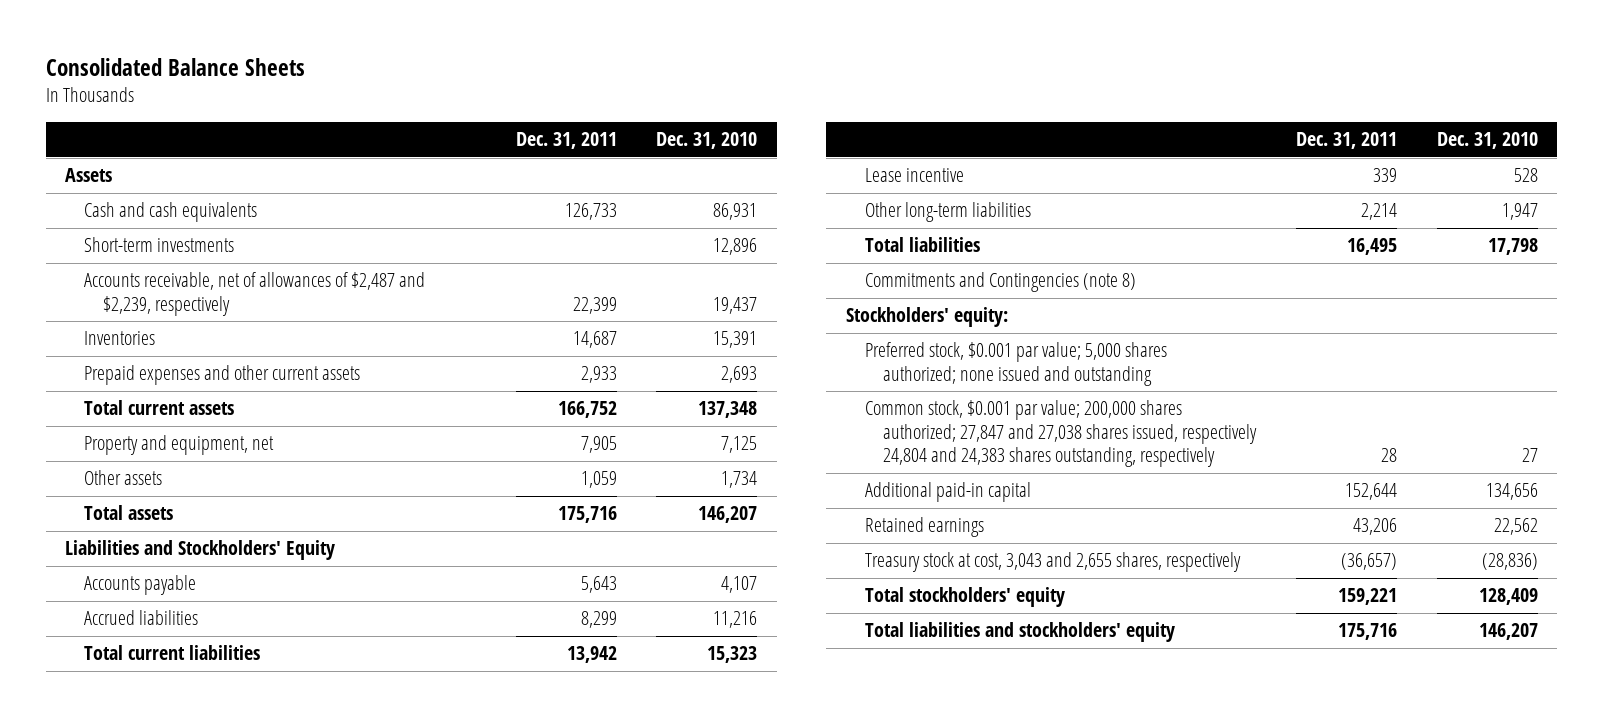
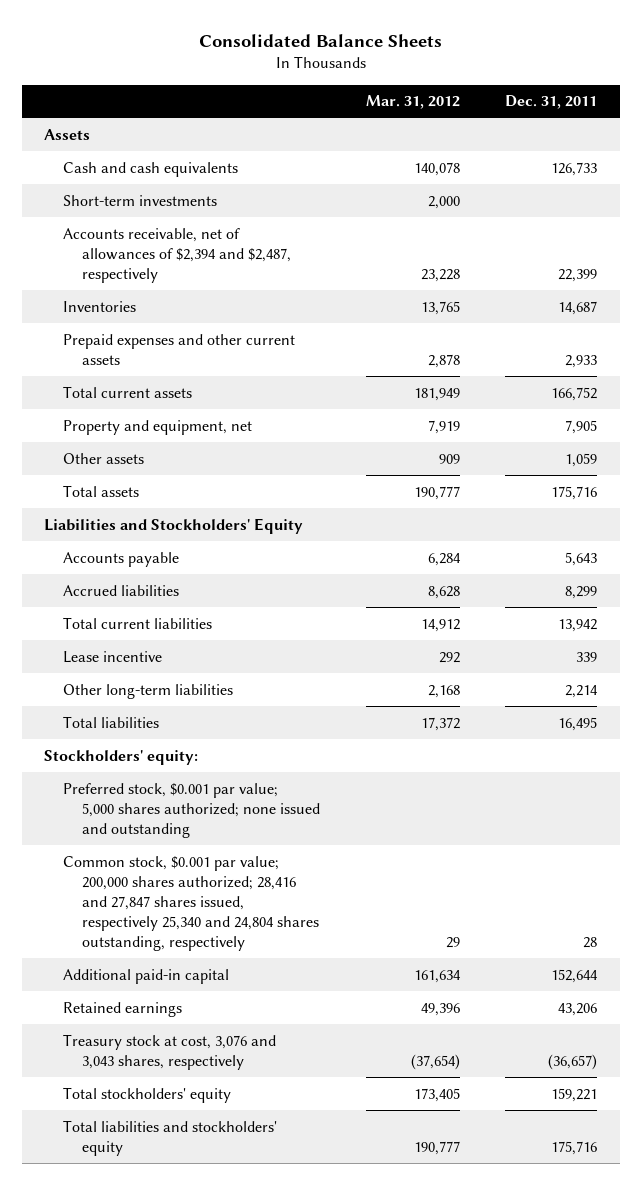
[656,132,758,150] Dec. 31, 2010 -> none
none -> [365,95,460,110] Mar. 31, 2012
[84,272,426,316] Accounts receivable, net of allowances of $2,487 and $2,239, respectively -> [63,227,292,283] Accounts receivable, net of allowances of $2,394 and $2,487, respectively
[864,272,1136,293] Commitments and Contingencies (note 8) -> none
[864,400,1258,468] Common stock, $0.001 par value; 200,000 shares authorized; 27,847 and 27,038 shares issued, respectively 24,804 and 24,383 shares outstanding, respectively -> [63,855,320,951] Common stock, $0.001 par value; 200,000 shares authorized; 28,416 and 27,847 shares issued, respectively 25,340 and 24,804 shares outstanding, respectively
[864,552,1241,573] Treasury stock at cost, 3,043 and 2,655 shares, respectively -> [63,1033,277,1070] Treasury stock at cost, 3,076 and 3,043 shares, respectively

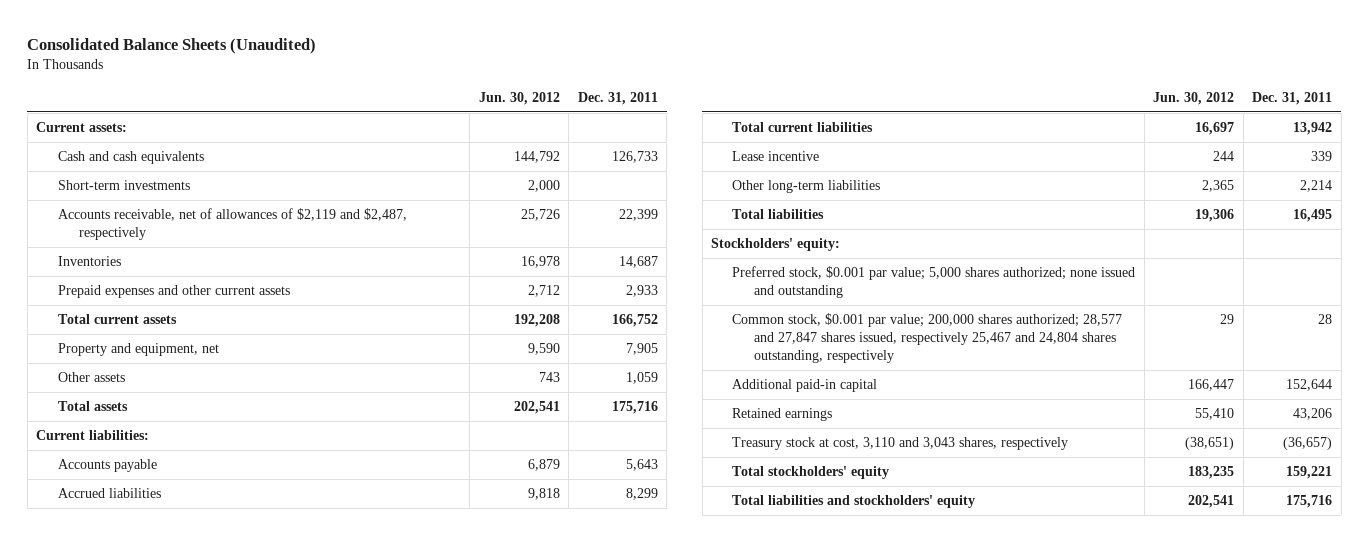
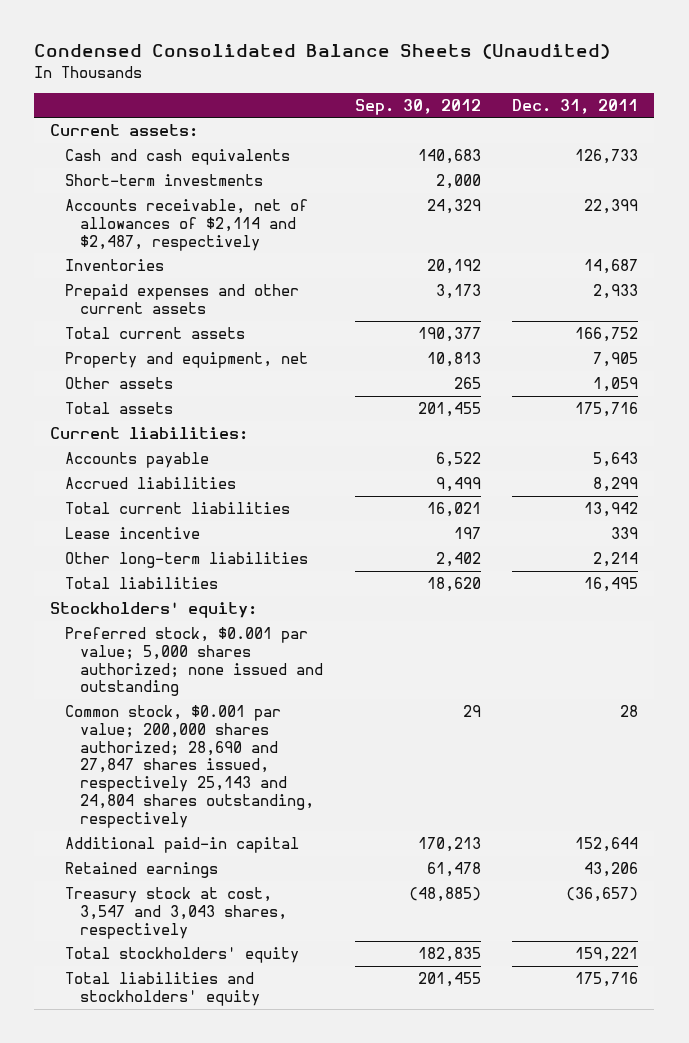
[27,37,317,54] Consolidated Balance Sheets (Unaudited) -> [34,44,611,60] Condensed Consolidated Balance Sheets (Unaudited)
[478,91,560,105] Jun. 30, 2012 -> none
none -> [354,98,481,115] Sep. 30, 2012
[57,207,407,240] Accounts receivable, net of allowances of $2,119 and $2,487, respectively -> [65,199,309,251] Accounts receivable, net of allowances of $2,114 and $2,487, respectively
[732,312,1123,363] Common stock, $0.001 par value; 200,000 shares authorized; 28,577 and 27,847 shares issued, respectively 25,467 and 24,804 shares outstanding, respectively -> [65,705,314,828] Common stock, $0.001 par value; 200,000 shares authorized; 28,690 and 27,847 shares issued, respectively 25,143 and 24,804 shares outstanding, respectively
[732,436,1069,450] Treasury stock at cost, 3,110 and 3,043 shares, respectively -> [65,887,287,939] Treasury stock at cost, 3,547 and 3,043 shares, respectively

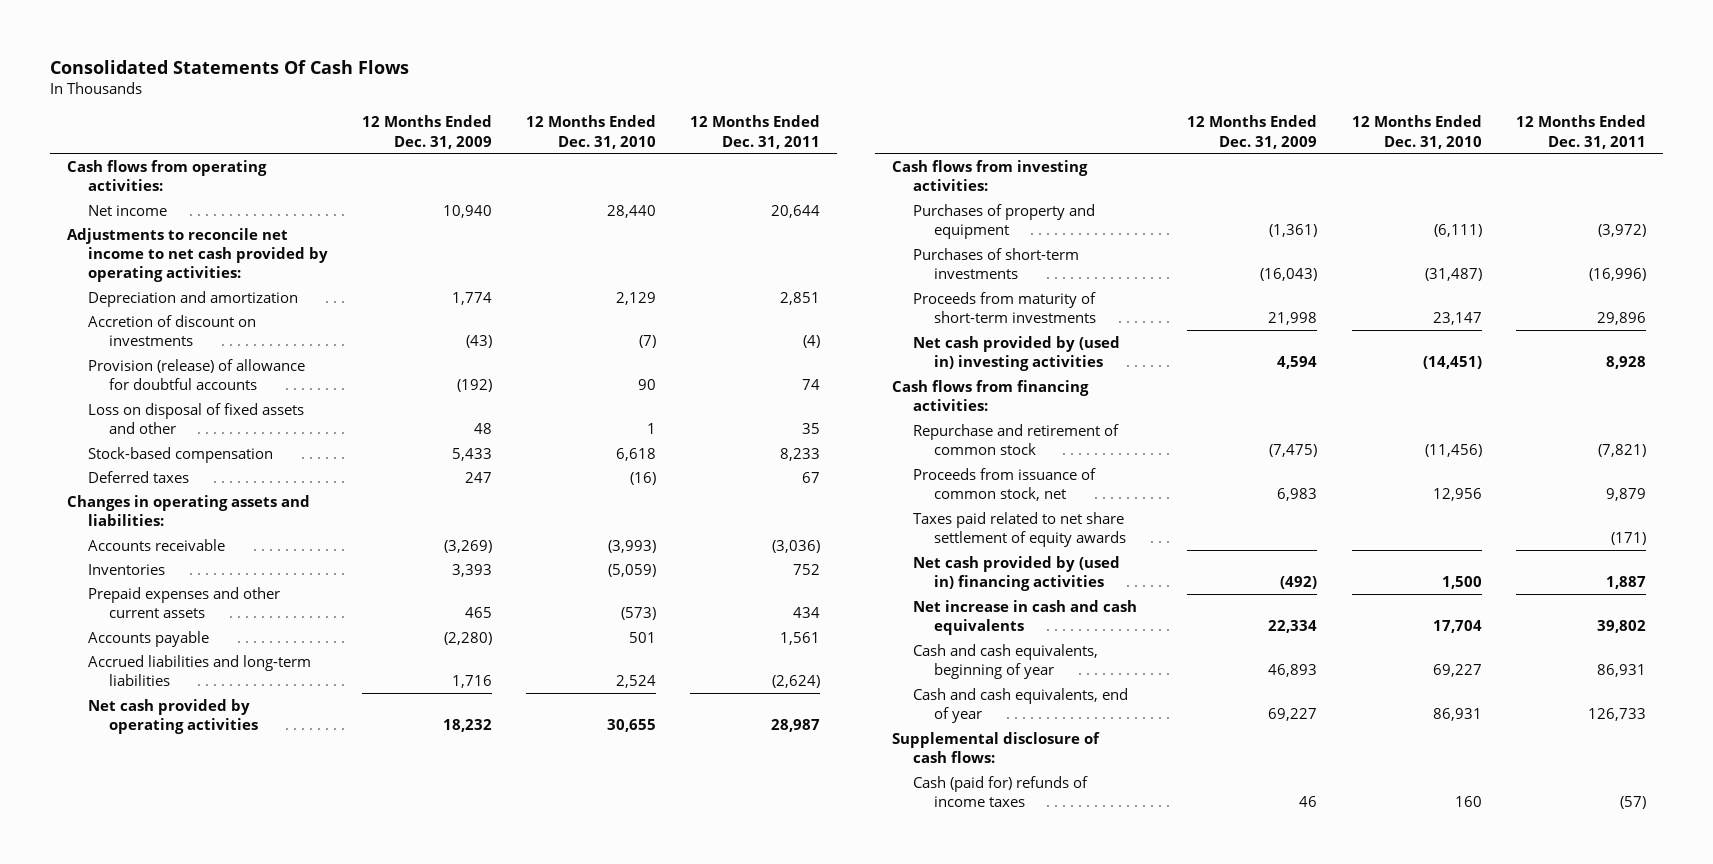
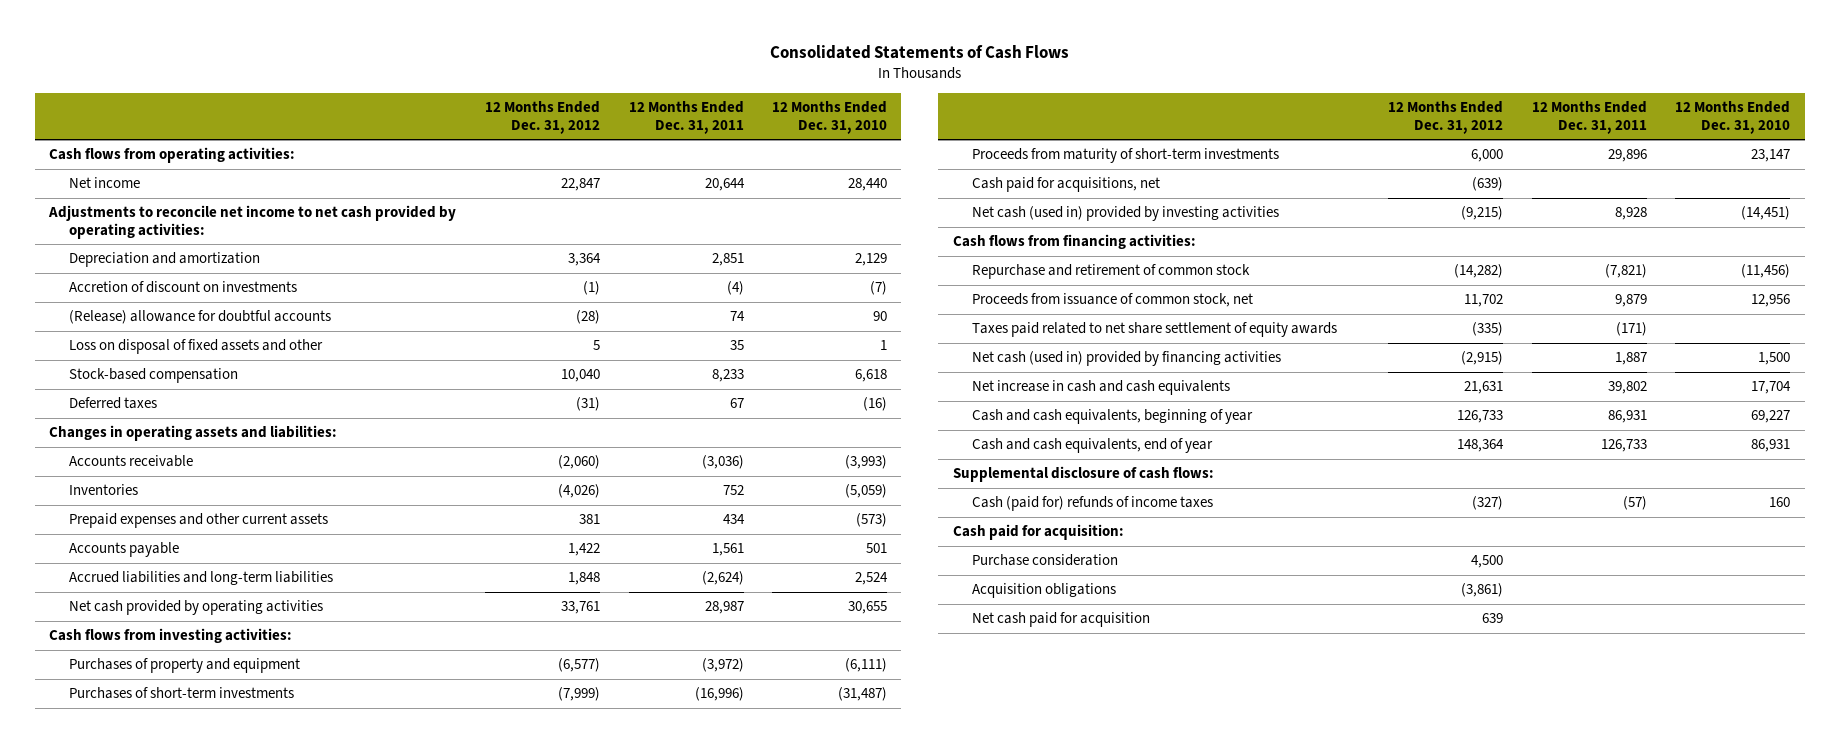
[50,59,410,74] Consolidated Statements Of Cash Flows -> [769,45,1069,60] Consolidated Statements of Cash Flows
[362,115,493,149] 12 Months Ended Dec. 31, 2009 -> none
none -> [485,101,601,134] 12 Months Ended Dec. 31, 2012
[88,358,306,390] Provision (release) of allowance for doubtful accounts -> [69,310,332,325] (Release) allowance for doubtful accounts
none -> [972,177,1161,193] Cash paid for acquisitions, net
[913,335,1121,371] Net cash provided by (used in) investing activities -> [972,206,1280,222] Net cash (used in) provided by investing activities
[913,555,1121,591] Net cash provided by (used in) financing activities -> [972,351,1282,367] Net cash (used in) provided by financing activities
none -> [952,524,1124,541] Cash paid for acquisition:
none -> [972,554,1119,567] Purchase consideration
none -> [972,583,1117,599] Acquisition obligations
none -> [972,612,1151,628] Net cash paid for acquisition

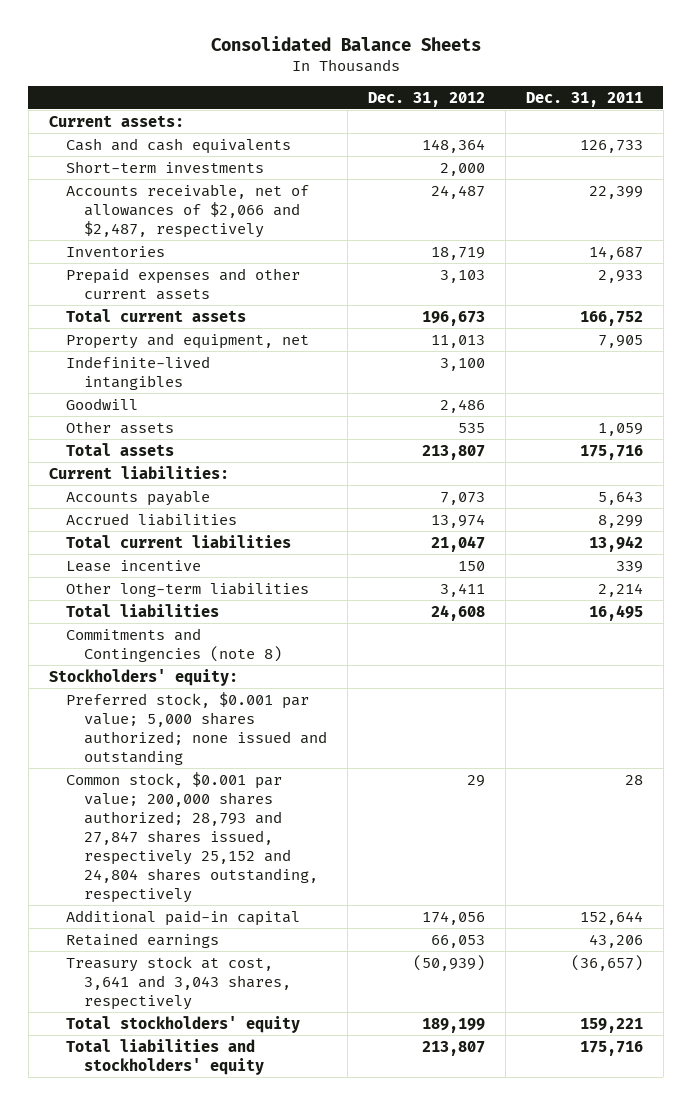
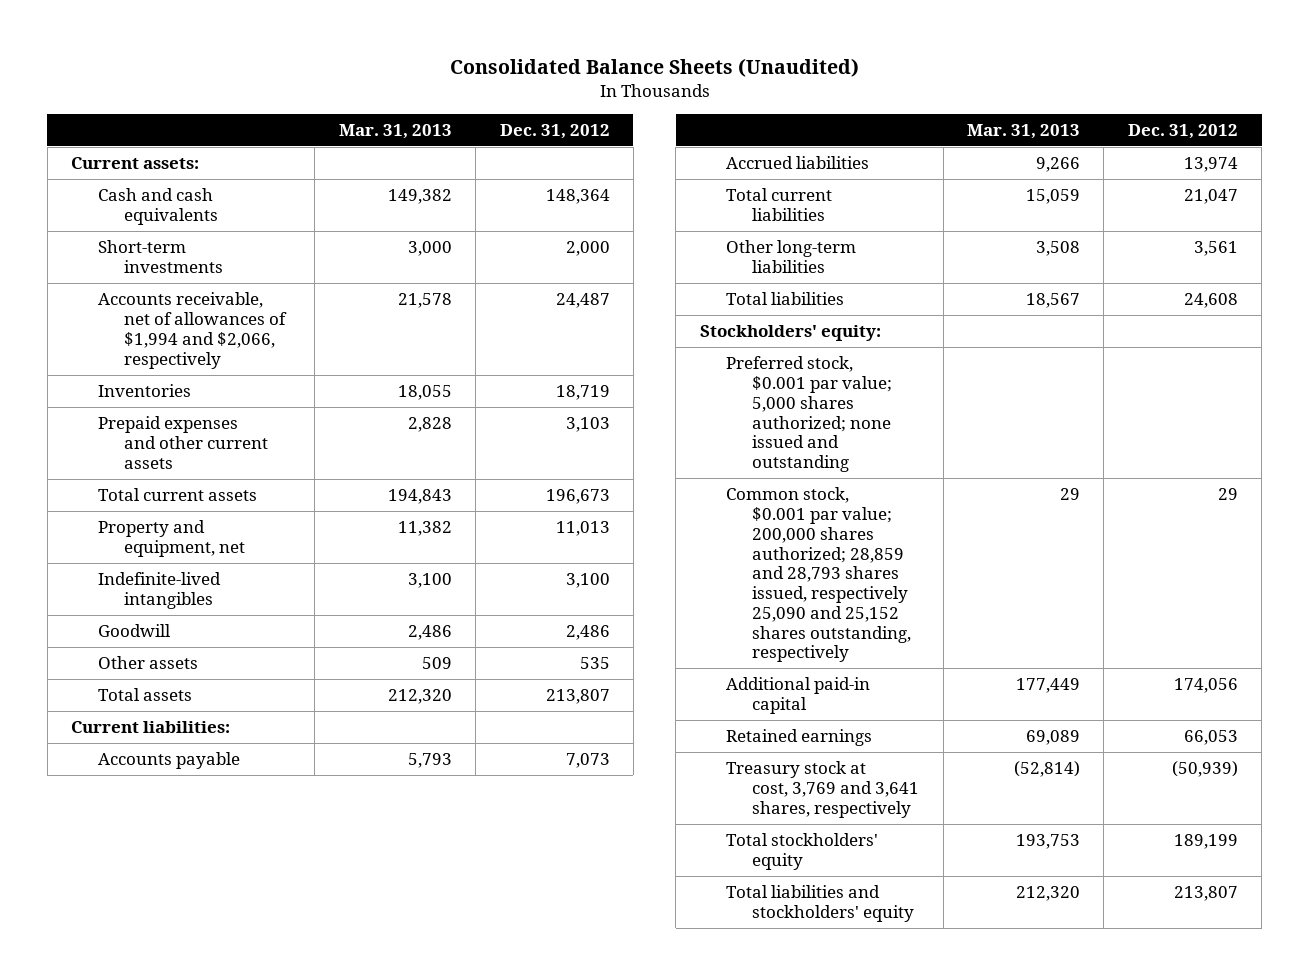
[210,36,481,52] Consolidated Balance Sheets -> [449,57,859,77] Consolidated Balance Sheets (Unaudited)
[525,91,643,107] Dec. 31, 2011 -> none
none -> [338,123,452,139] Mar. 31, 2013
[66,183,310,238] Accounts receivable, net of allowances of $2,066 and $2,487, respectively -> [97,292,288,369] Accounts receivable, net of allowances of $1,994 and $2,066, respectively
[66,559,202,572] Lease incentive -> none
[439,582,485,597] 3,411 -> [1193,241,1238,257] 3,561
[66,627,282,662] Commitments and Contingencies (note 8) -> none
[66,771,318,903] Common stock, $0.001 par value; 200,000 shares authorized; 28,793 and 27,847 shares issued, respectively 25,152 and 24,804 shares outstanding, respectively -> [726,487,912,663] Common stock, $0.001 par value; 200,000 shares authorized; 28,859 and 28,793 shares issued, respectively 25,090 and 25,152 shares outstanding, respectively
[66,955,291,1010] Treasury stock at cost, 3,641 and 3,043 shares, respectively -> [726,761,920,818] Treasury stock at cost, 3,769 and 3,641 shares, respectively

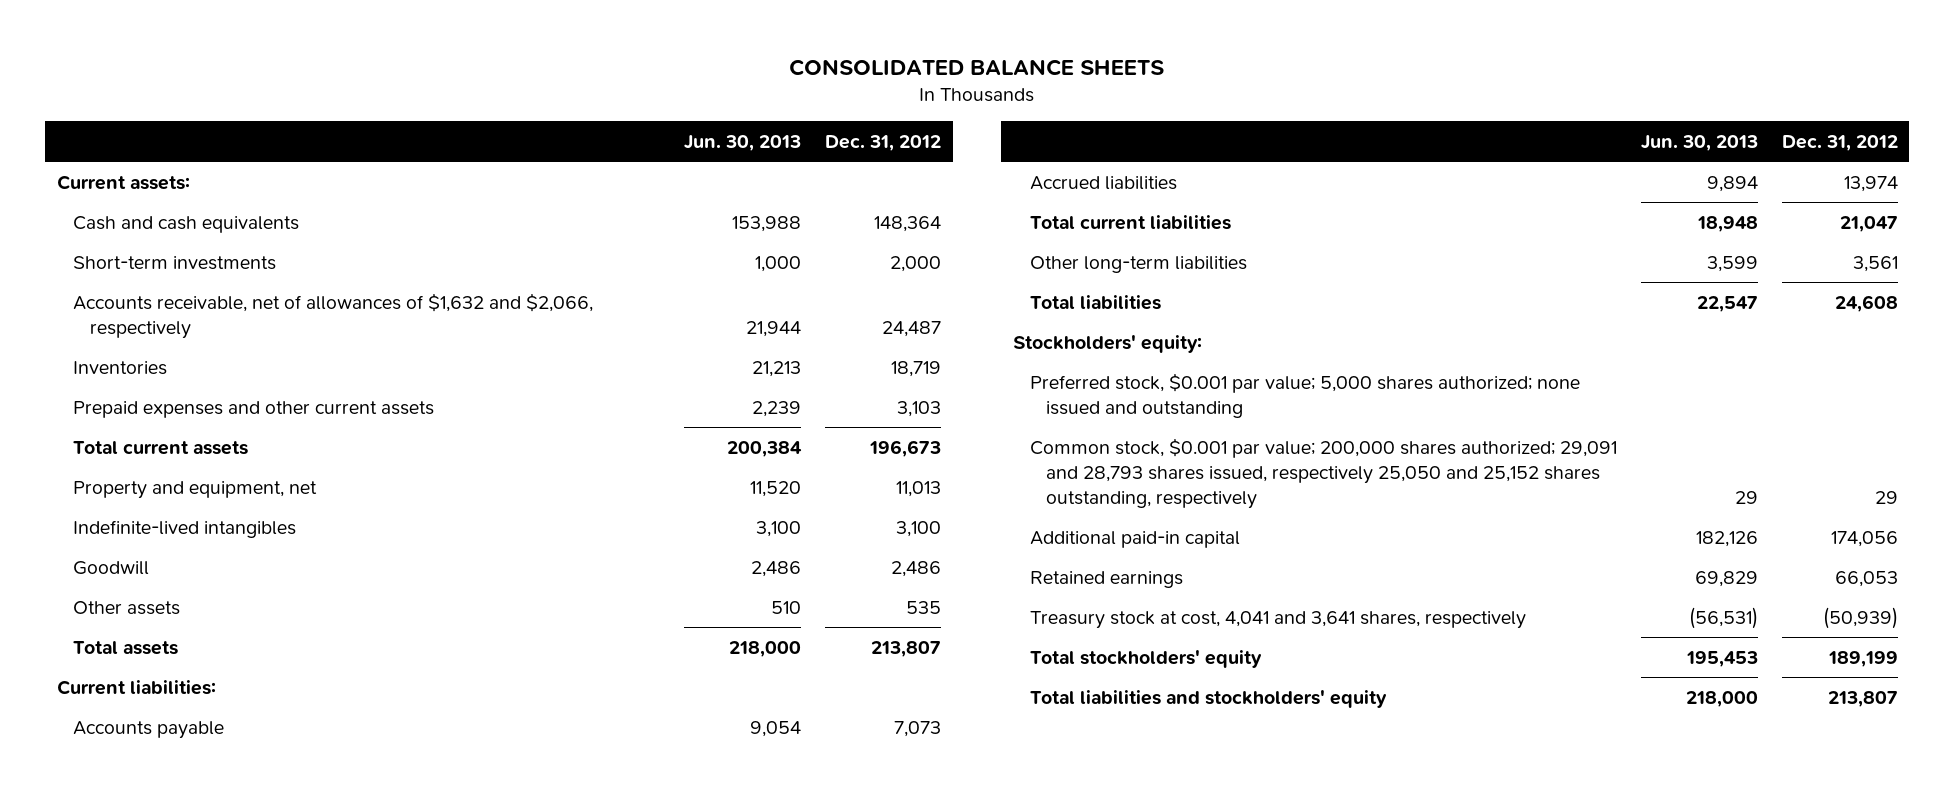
[449,57,859,77] Consolidated Balance Sheets (Unaudited) -> [789,58,1165,76] CONSOLIDATED BALANCE SHEETS
[338,123,452,139] Mar. 31, 2013 -> none
none -> [683,134,801,151] Jun. 30, 2013
[97,292,288,369] Accounts receivable, net of allowances of $1,994 and $2,066, respectively -> [73,292,594,339] Accounts receivable, net of allowances of $1,632 and $2,066, respectively
[726,487,912,663] Common stock, $0.001 par value; 200,000 shares authorized; 28,859 and 28,793 shares issued, respectively 25,090 and 25,152 shares outstanding, respectively -> [1029,437,1617,509] Common stock, $0.001 par value; 200,000 shares authorized; 29,091 and 28,793 shares issued, respectively 25,050 and 25,152 shares outstanding, respectively
[726,761,920,818] Treasury stock at cost, 3,769 and 3,641 shares, respectively -> [1029,610,1526,629] Treasury stock at cost, 4,041 and 3,641 shares, respectively

